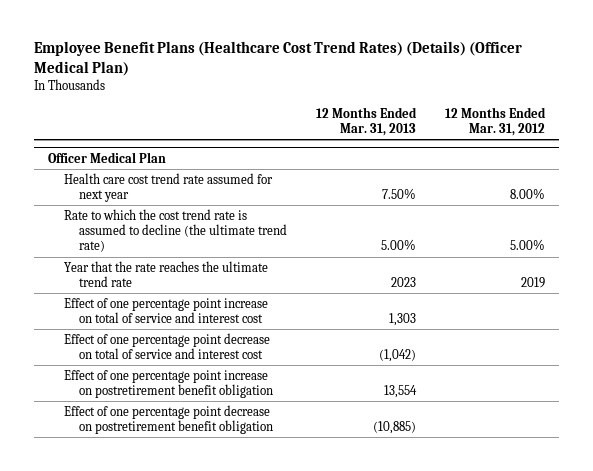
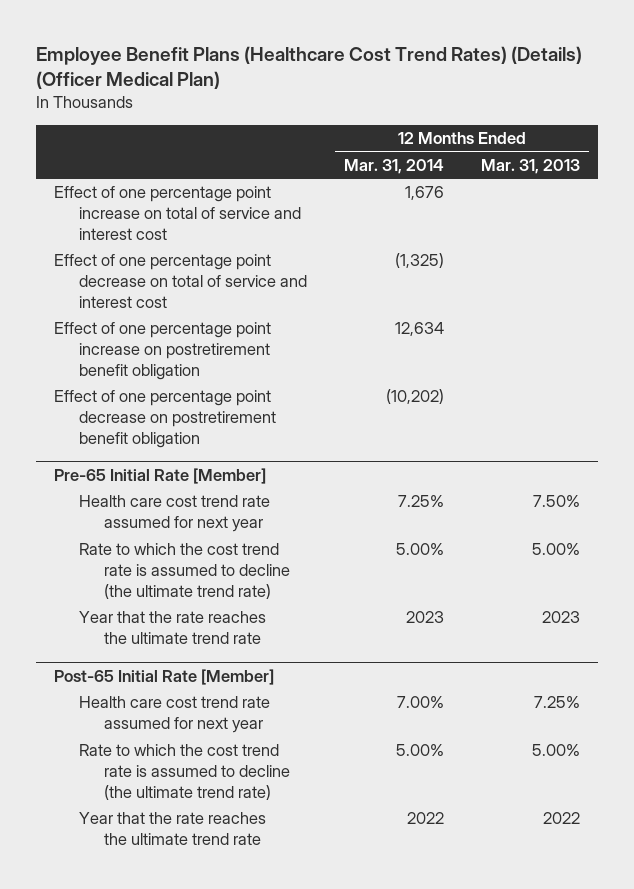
[444,106,546,136] 12 Months Ended Mar. 31, 2012 -> none
none -> [343,158,444,174] Mar. 31, 2014
[47,151,166,163] Officer Medical Plan -> none
none -> [54,186,301,240] Effect of one percentage point increase on total of service and interest cost
none -> [54,254,307,308] Effect of one percentage point decrease on total of service and interest cost
none -> [54,322,272,380] Effect of one percentage point increase on postretirement benefit obligation
none -> [54,390,276,448] Effect of one percentage point decrease on postretirement benefit obligation
none -> [54,467,267,484] Pre-65 Initial Rate [Member]
[63,297,268,324] Effect of one percentage point increase on total of service and interest cost -> none
[63,332,270,360] Effect of one percentage point decrease on total of service and interest cost -> none
[63,369,274,399] Effect of one percentage point increase on postretirement benefit obligation -> none
[63,404,274,435] Effect of one percentage point decrease on postretirement benefit obligation -> none
none -> [54,668,275,685] Post-65 Initial Rate [Member]
none -> [78,696,270,734] Health care cost trend rate assumed for next year
none -> [78,744,290,800] Rate to which the cost trend rate is assumed to decline (the ultimate trend rate)
none -> [78,812,266,846] Year that the rate reaches the ultimate trend rate

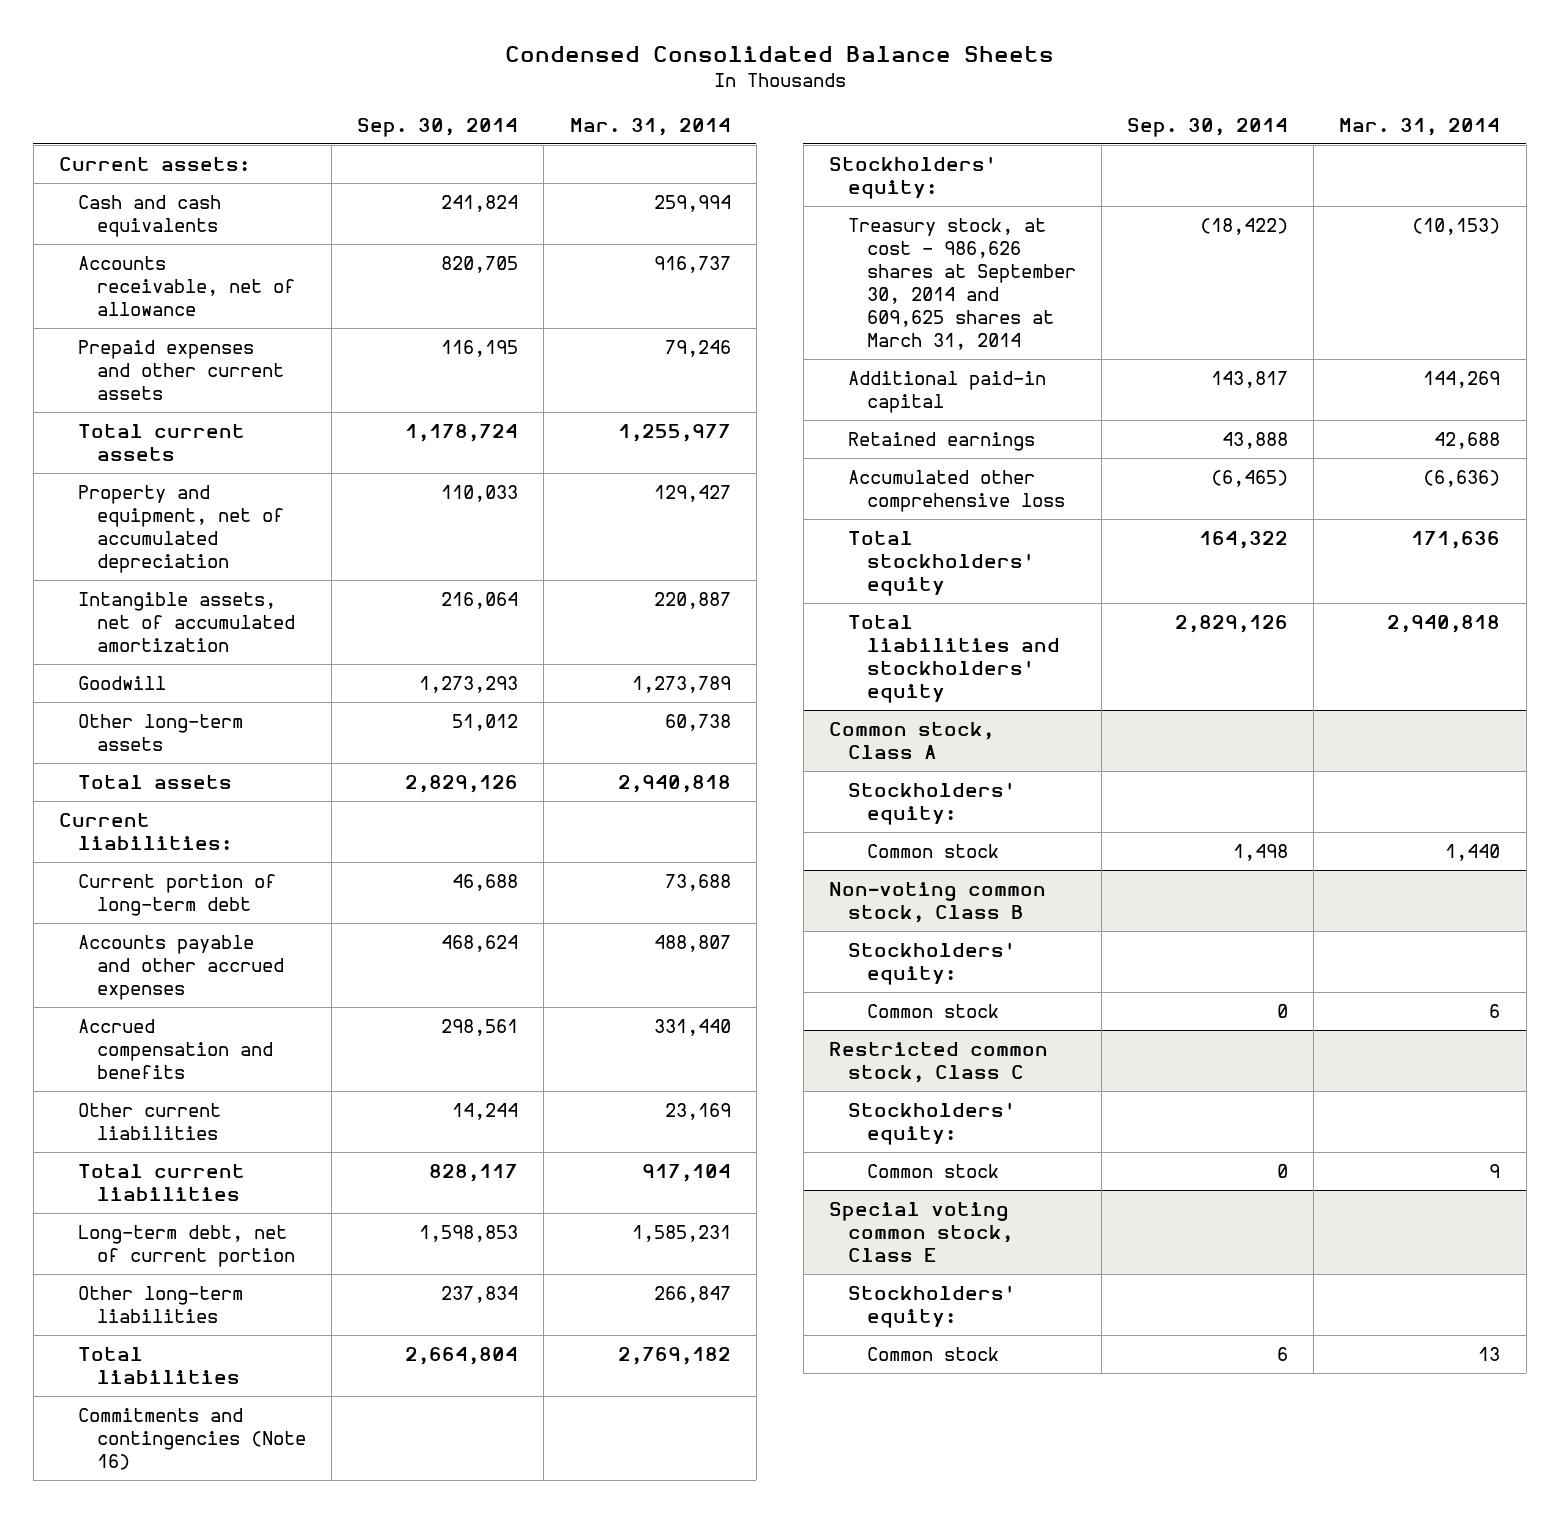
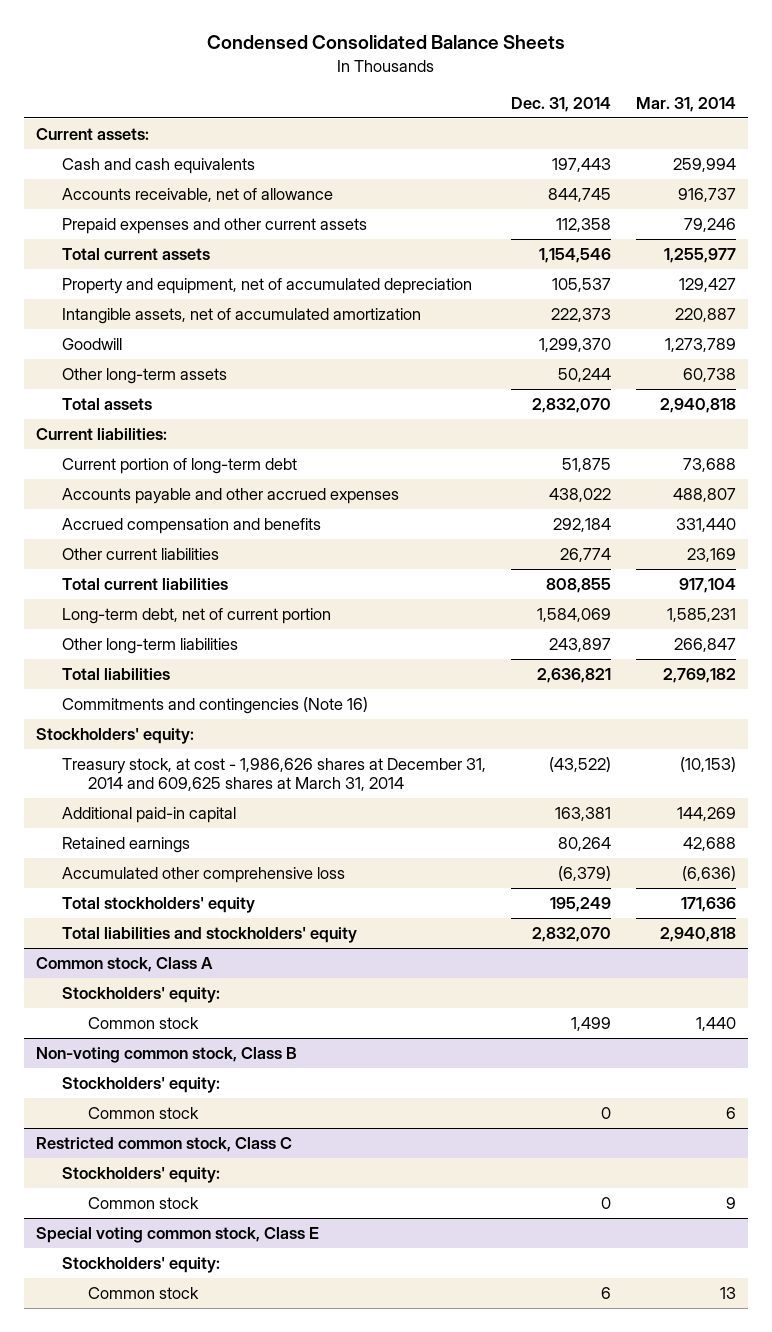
[357,117,519,137] Sep. 30, 2014 -> none
none -> [511,97,612,113] Dec. 31, 2014
[847,217,1076,350] Treasury stock, at cost - 986,626 shares at September 30, 2014 and 609,625 shares at March 31, 2014 -> [62,757,487,792] Treasury stock, at cost - 1,986,626 shares at December 31, 2014 and 609,625 shares at March 31, 2014

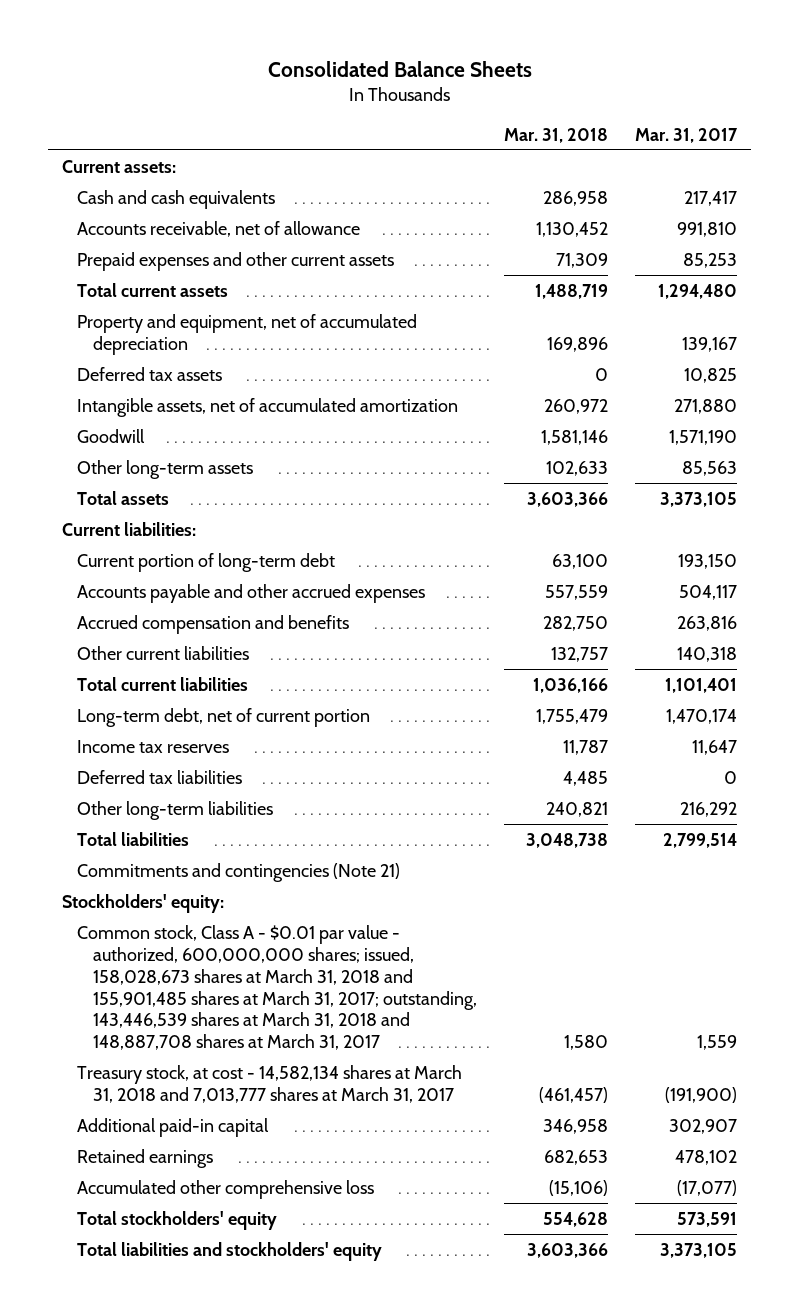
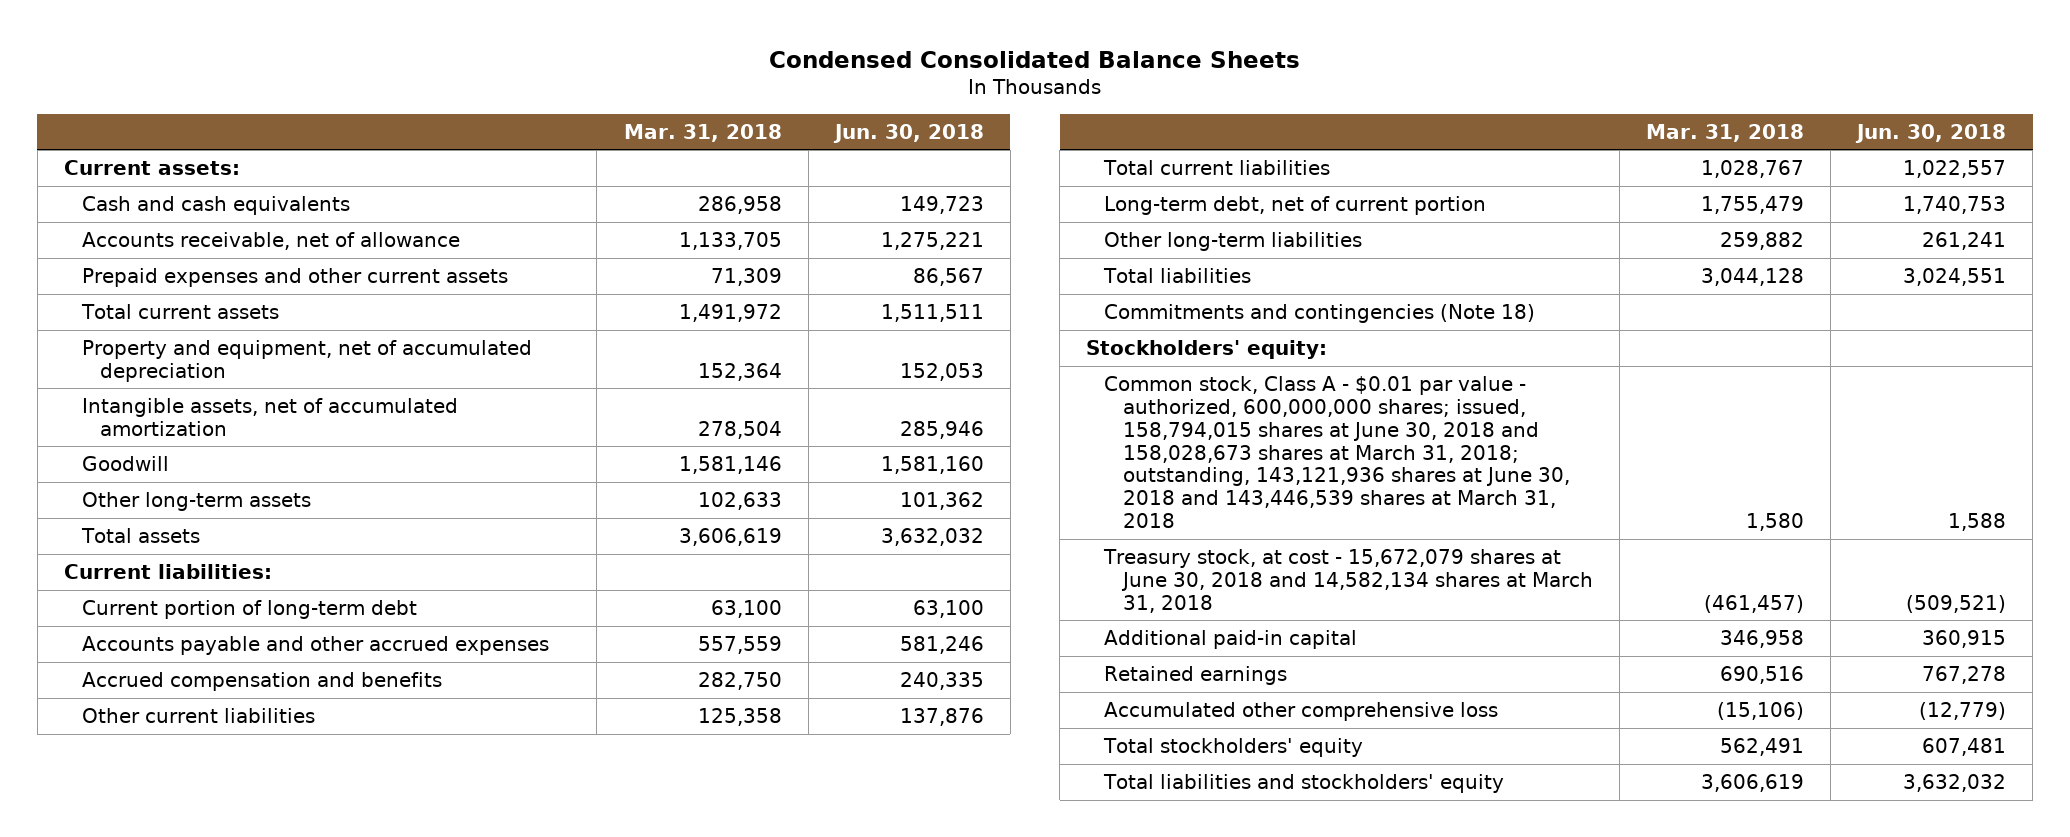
[267,60,532,77] Consolidated Balance Sheets -> [768,50,1300,68] Condensed Consolidated Balance Sheets
[635,127,739,143] Mar. 31, 2017 -> none
none -> [832,123,984,143] Jun. 30, 2018
[536,221,609,237] 1,130,452 -> [678,231,782,250] 1,133,705
[77,366,223,381] Deferred tax assets -> none
[535,283,609,299] 1,488,719 -> [678,303,782,322] 1,491,972
[547,336,609,352] 169,896 -> [697,362,782,381] 152,364
[544,398,609,414] 260,972 -> [697,420,782,439] 278,504
[527,491,609,507] 3,603,366 -> [678,527,782,546] 3,606,619
[551,646,609,662] 132,757 -> [697,707,782,726] 125,358
[533,677,609,693] 1,036,166 -> [1700,159,1804,178] 1,028,767
[77,739,230,753] Income tax reserves -> none
[77,769,243,784] Deferred tax liabilities -> none
[546,801,609,817] 240,821 -> [1719,231,1804,250] 259,882
[526,832,609,848] 3,048,738 -> [1700,267,1804,286] 3,044,128
[77,862,401,882] Commitments and contingencies (Note 21) -> [1104,303,1536,323] Commitments and contingencies (Note 18)
[77,924,477,1051] Common stock, Class A - $0.01 par value - authorized, 600,000,000 shares; issued, 158,028,673 shares at March 31, 2018 and 155,901,485 shares at March 31, 2017; outstanding, 143,446,539 shares at March 31, 2018 and 148,887,708 shares at March 31, 2017 -> [1104,375,1570,529] Common stock, Class A - $0.01 par value - authorized, 600,000,000 shares; issued, 158,794,015 shares at June 30, 2018 and 158,028,673 shares at March 31, 2018; outstanding, 143,121,936 shares at June 30, 2018 and 143,446,539 shares at March 31, 2018
[77,1064,463,1103] Treasury stock, at cost - 14,582,134 shares at March 31, 2018 and 7,013,777 shares at March 31, 2017 -> [1103,548,1593,613] Treasury stock, at cost - 15,672,079 shares at June 30, 2018 and 14,582,134 shares at March 31, 2018
[544,1149,609,1165] 682,653 -> [1719,665,1804,684] 690,516
[543,1211,609,1227] 554,628 -> [1719,737,1804,756] 562,491
[527,1242,609,1258] 3,603,366 -> [1700,773,1804,792] 3,606,619

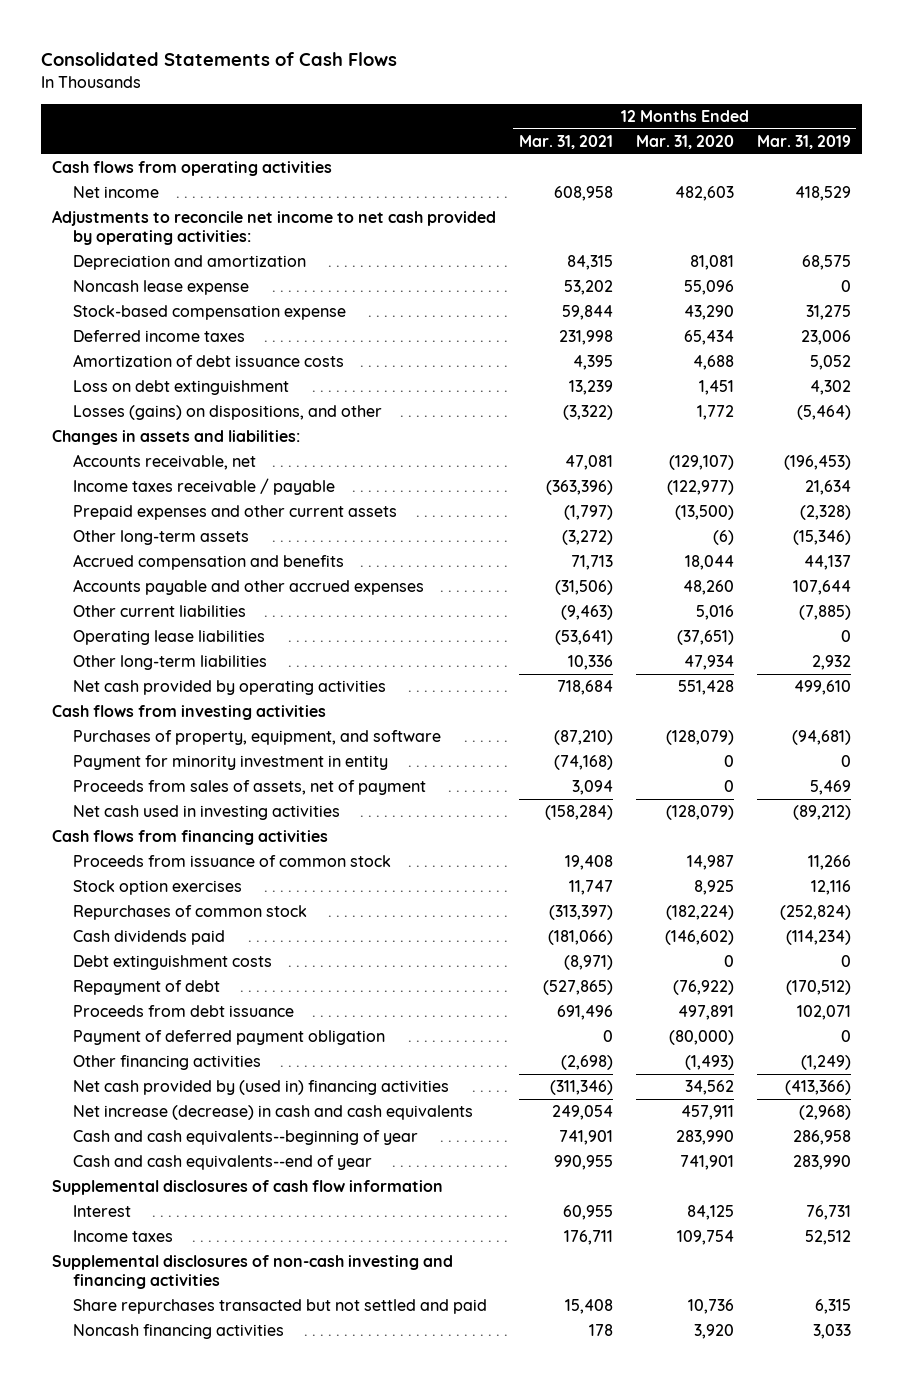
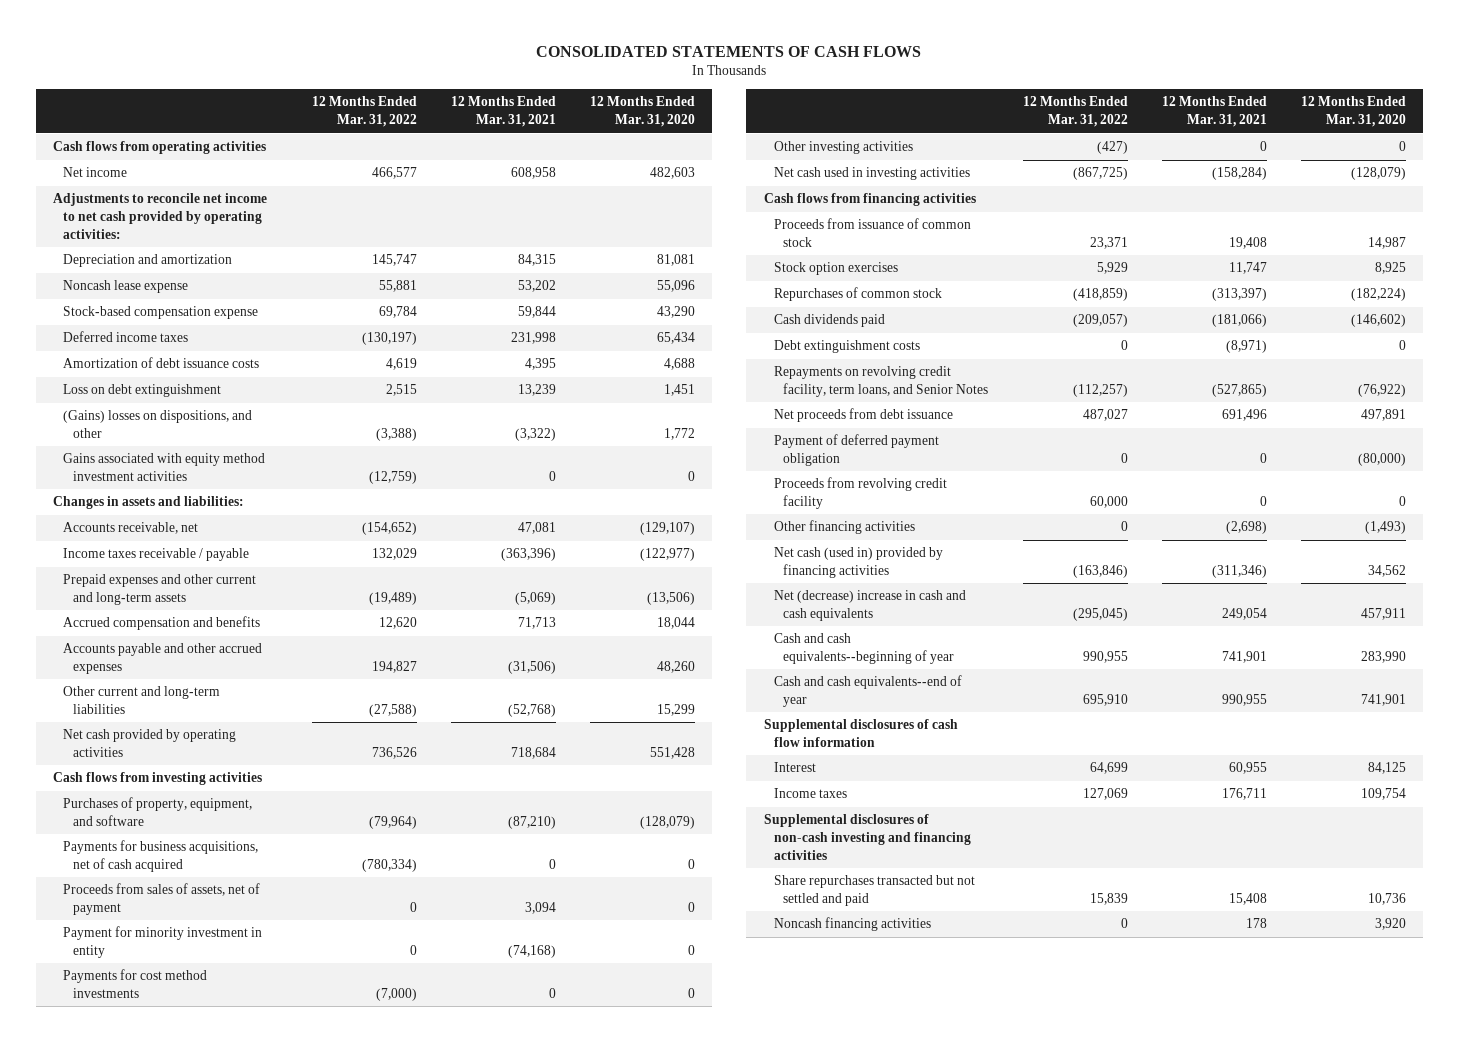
[41,52,398,67] Consolidated Statements of Cash Flows -> [536,45,922,57] CONSOLIDATED STATEMENTS OF CASH FLOWS
[756,134,851,149] Mar. 31, 2019 -> none
none -> [311,96,417,128] 12 Months Ended Mar. 31, 2022
[72,405,382,421] Losses (gains) on dispositions, and other -> [62,410,252,439] (Gains) losses on dispositions, and other
none -> [62,453,265,482] Gains associated with equity method investment activities
[72,530,249,546] Other long-term assets -> none
[72,505,397,521] Prepaid expenses and other current assets -> [62,574,256,606] Prepaid expenses and other current and long-term assets
[564,505,614,521] (1,797) -> [514,592,556,606] (5,069)
[674,505,734,521] (13,500) -> [647,592,696,606] (13,506)
[72,630,265,646] Operating lease liabilities -> none
[72,655,267,671] Other long-term liabilities -> none
[72,605,246,618] Other current liabilities -> [62,686,220,715] Other current and long-term liabilities
[561,605,614,621] (9,463) -> [507,704,556,718] (52,768)
[695,605,734,621] 5,016 -> [657,704,696,717] 15,299
none -> [62,840,258,873] Payments for business acquisitions, net of cash acquired
[72,755,388,771] Payment for minority investment in entity -> [62,926,262,959] Payment for minority investment in entity
none -> [62,969,207,999] Payments for cost method investments
none -> [773,141,913,155] Other investing activities
[72,980,220,996] Repayment of debt -> [773,366,989,398] Repayments on revolving credit facility, term loans, and Senior Notes
[72,1005,294,1018] Proceeds from debt issuance -> [773,408,953,423] Net proceeds from debt issuance
none -> [773,477,947,510] Proceeds from revolving credit facility
[72,1080,449,1096] Net cash provided by (used in) financing activities -> [773,547,943,579] Net cash (used in) provided by financing activities
[72,1105,473,1121] Net increase (decrease) in cash and cash equivalents -> [773,590,966,622] Net (decrease) increase in cash and cash equivalents

